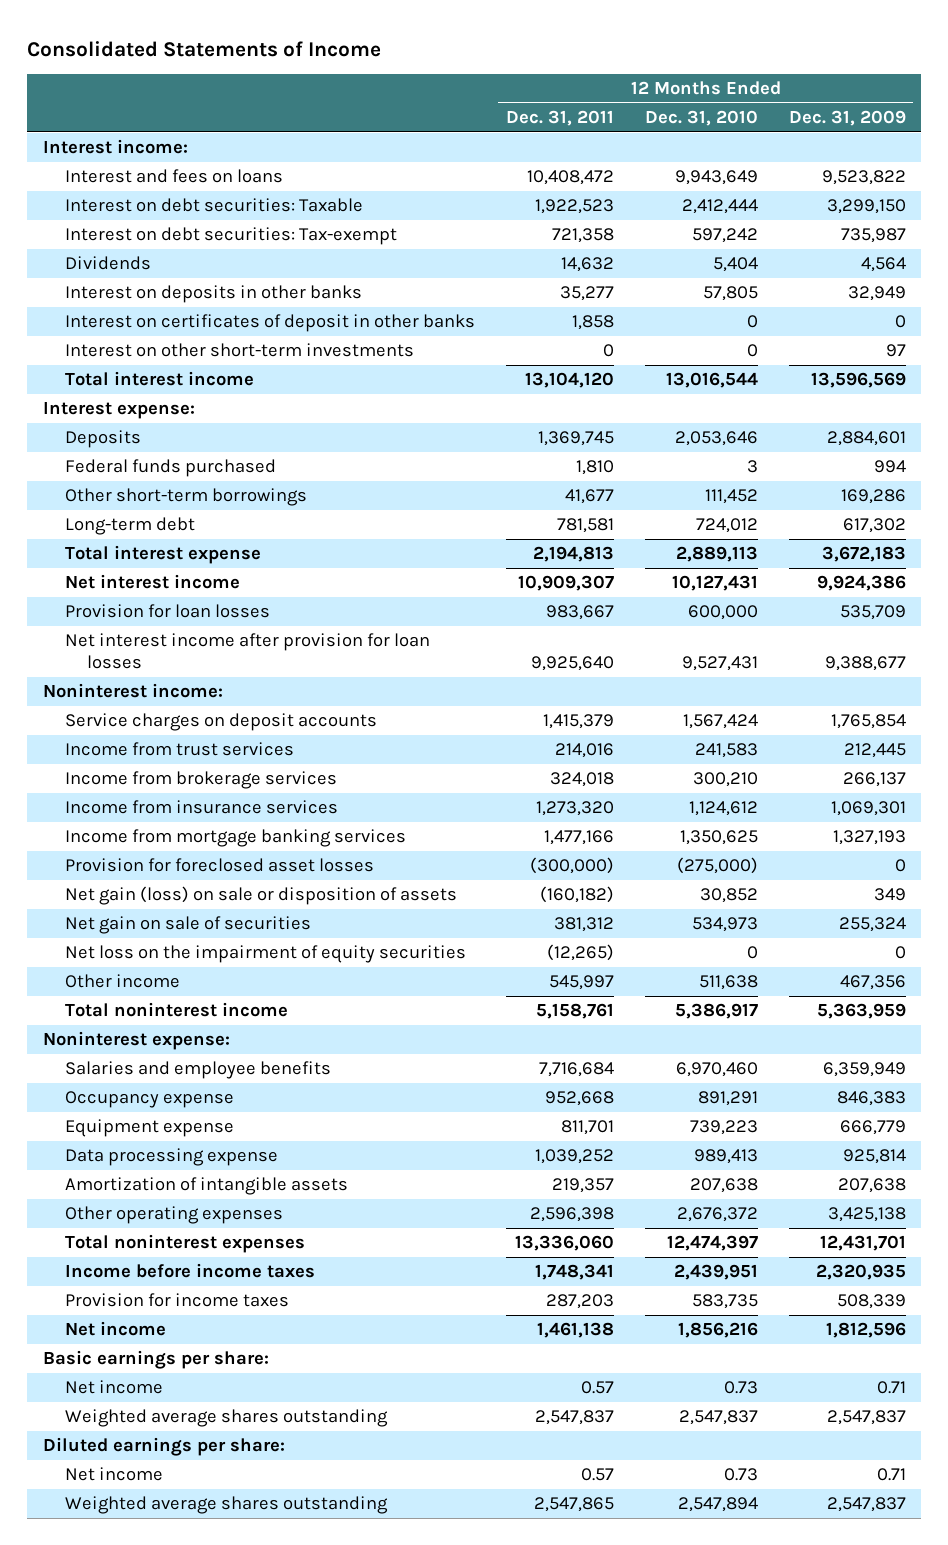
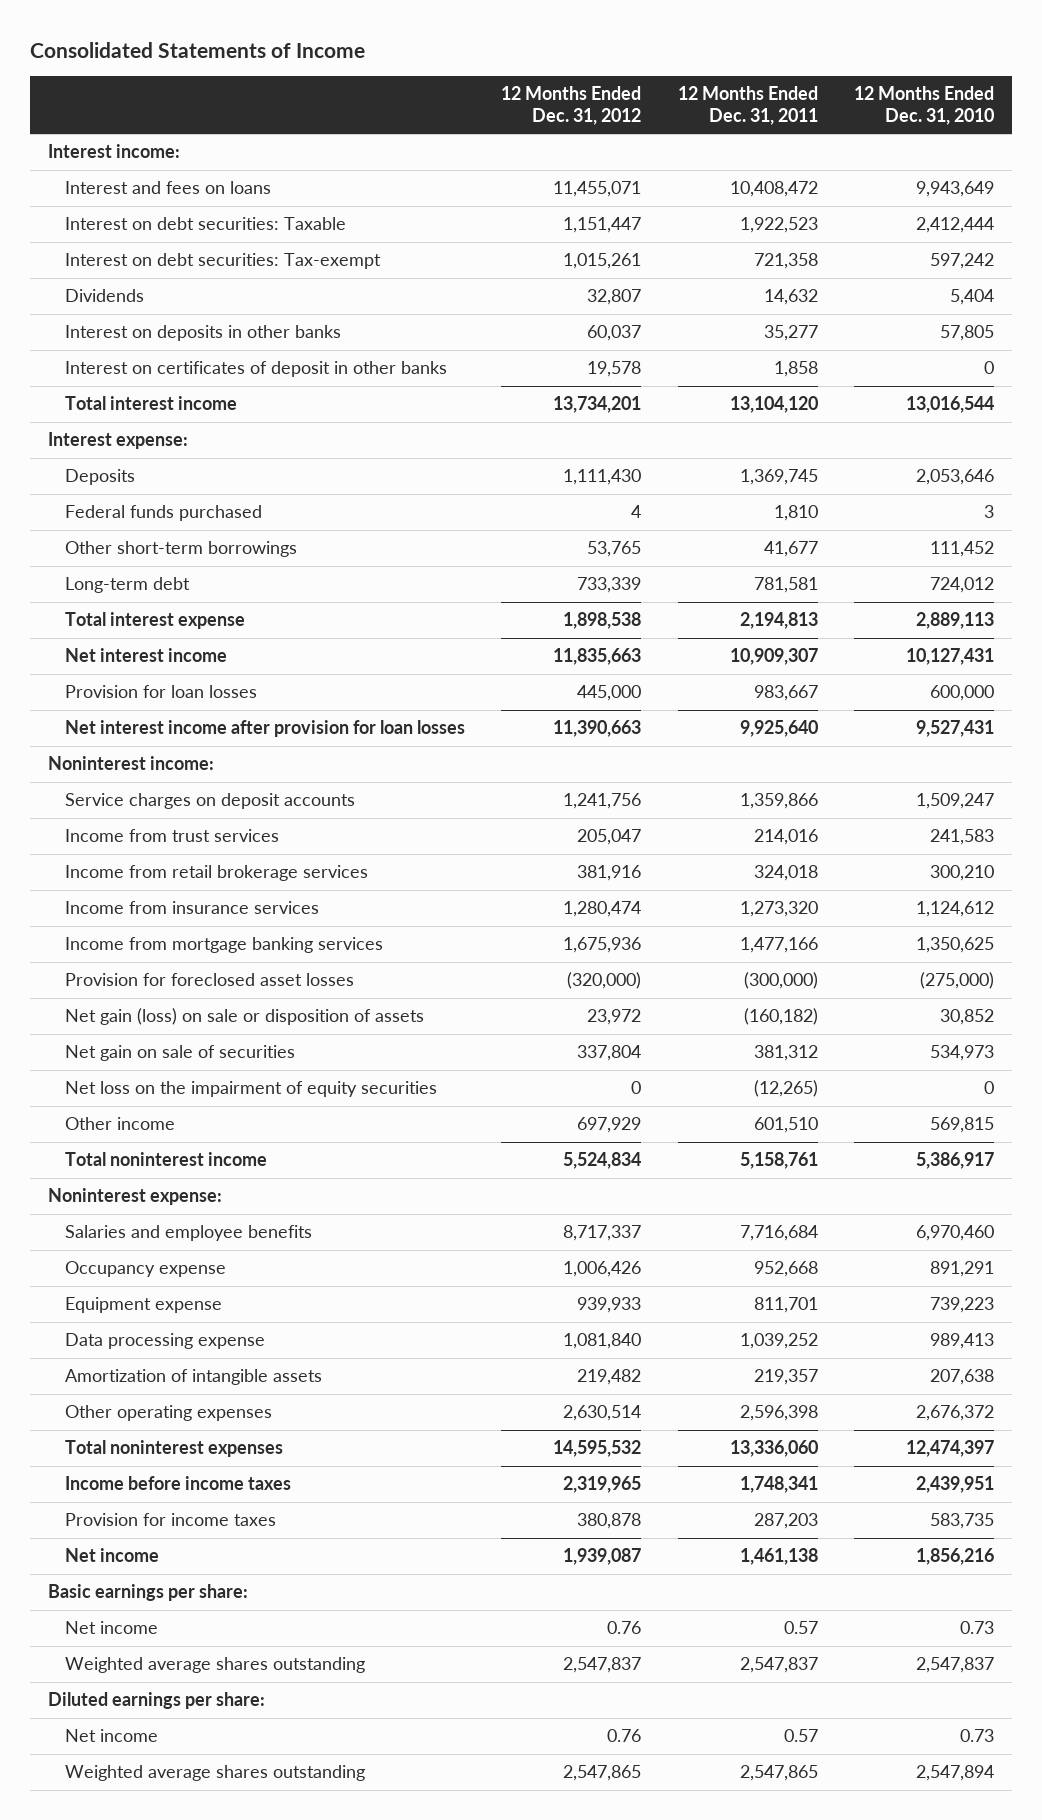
[788,110,906,127] Dec. 31, 2009 -> none
none -> [501,86,642,125] 12 Months Ended Dec. 31, 2012
[64,343,414,358] Interest on other short-term investments -> none
[542,714,614,730] 1,415,379 -> [739,793,818,810] 1,359,866
[682,714,758,730] 1,567,424 -> [916,793,995,810] 1,509,247
[64,771,337,790] Income from brokerage services -> [64,865,368,882] Income from retail brokerage services
[548,975,614,991] 545,997 -> [753,1117,818,1134] 601,510
[698,975,758,991] 511,638 -> [930,1117,995,1134] 569,815

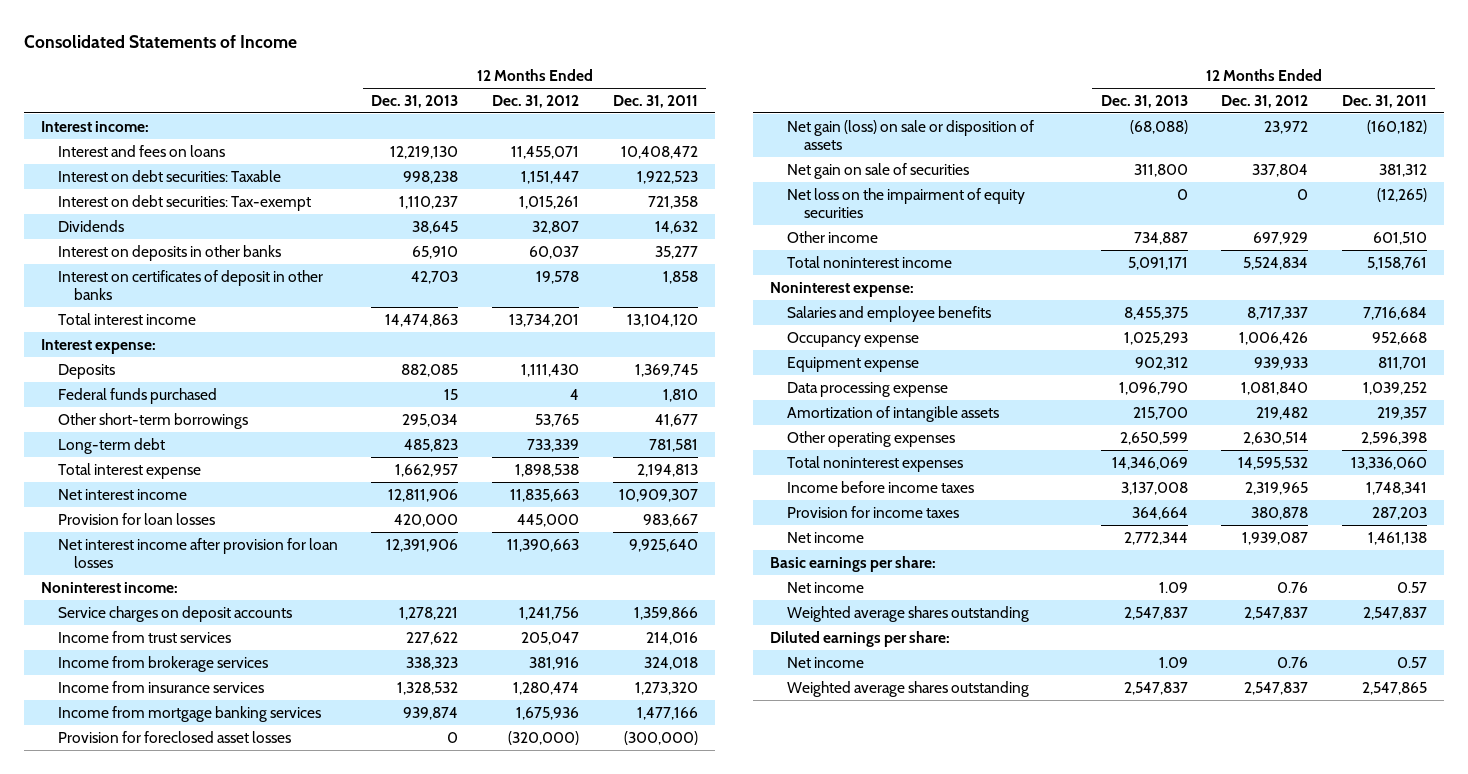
[854,86,995,125] 12 Months Ended Dec. 31, 2010 -> none
none -> [371,94,459,108] Dec. 31, 2013
[64,865,368,882] Income from retail brokerage services -> [57,655,268,672] Income from brokerage services
[563,1765,642,1782] 2,547,865 -> [1244,681,1309,695] 2,547,837

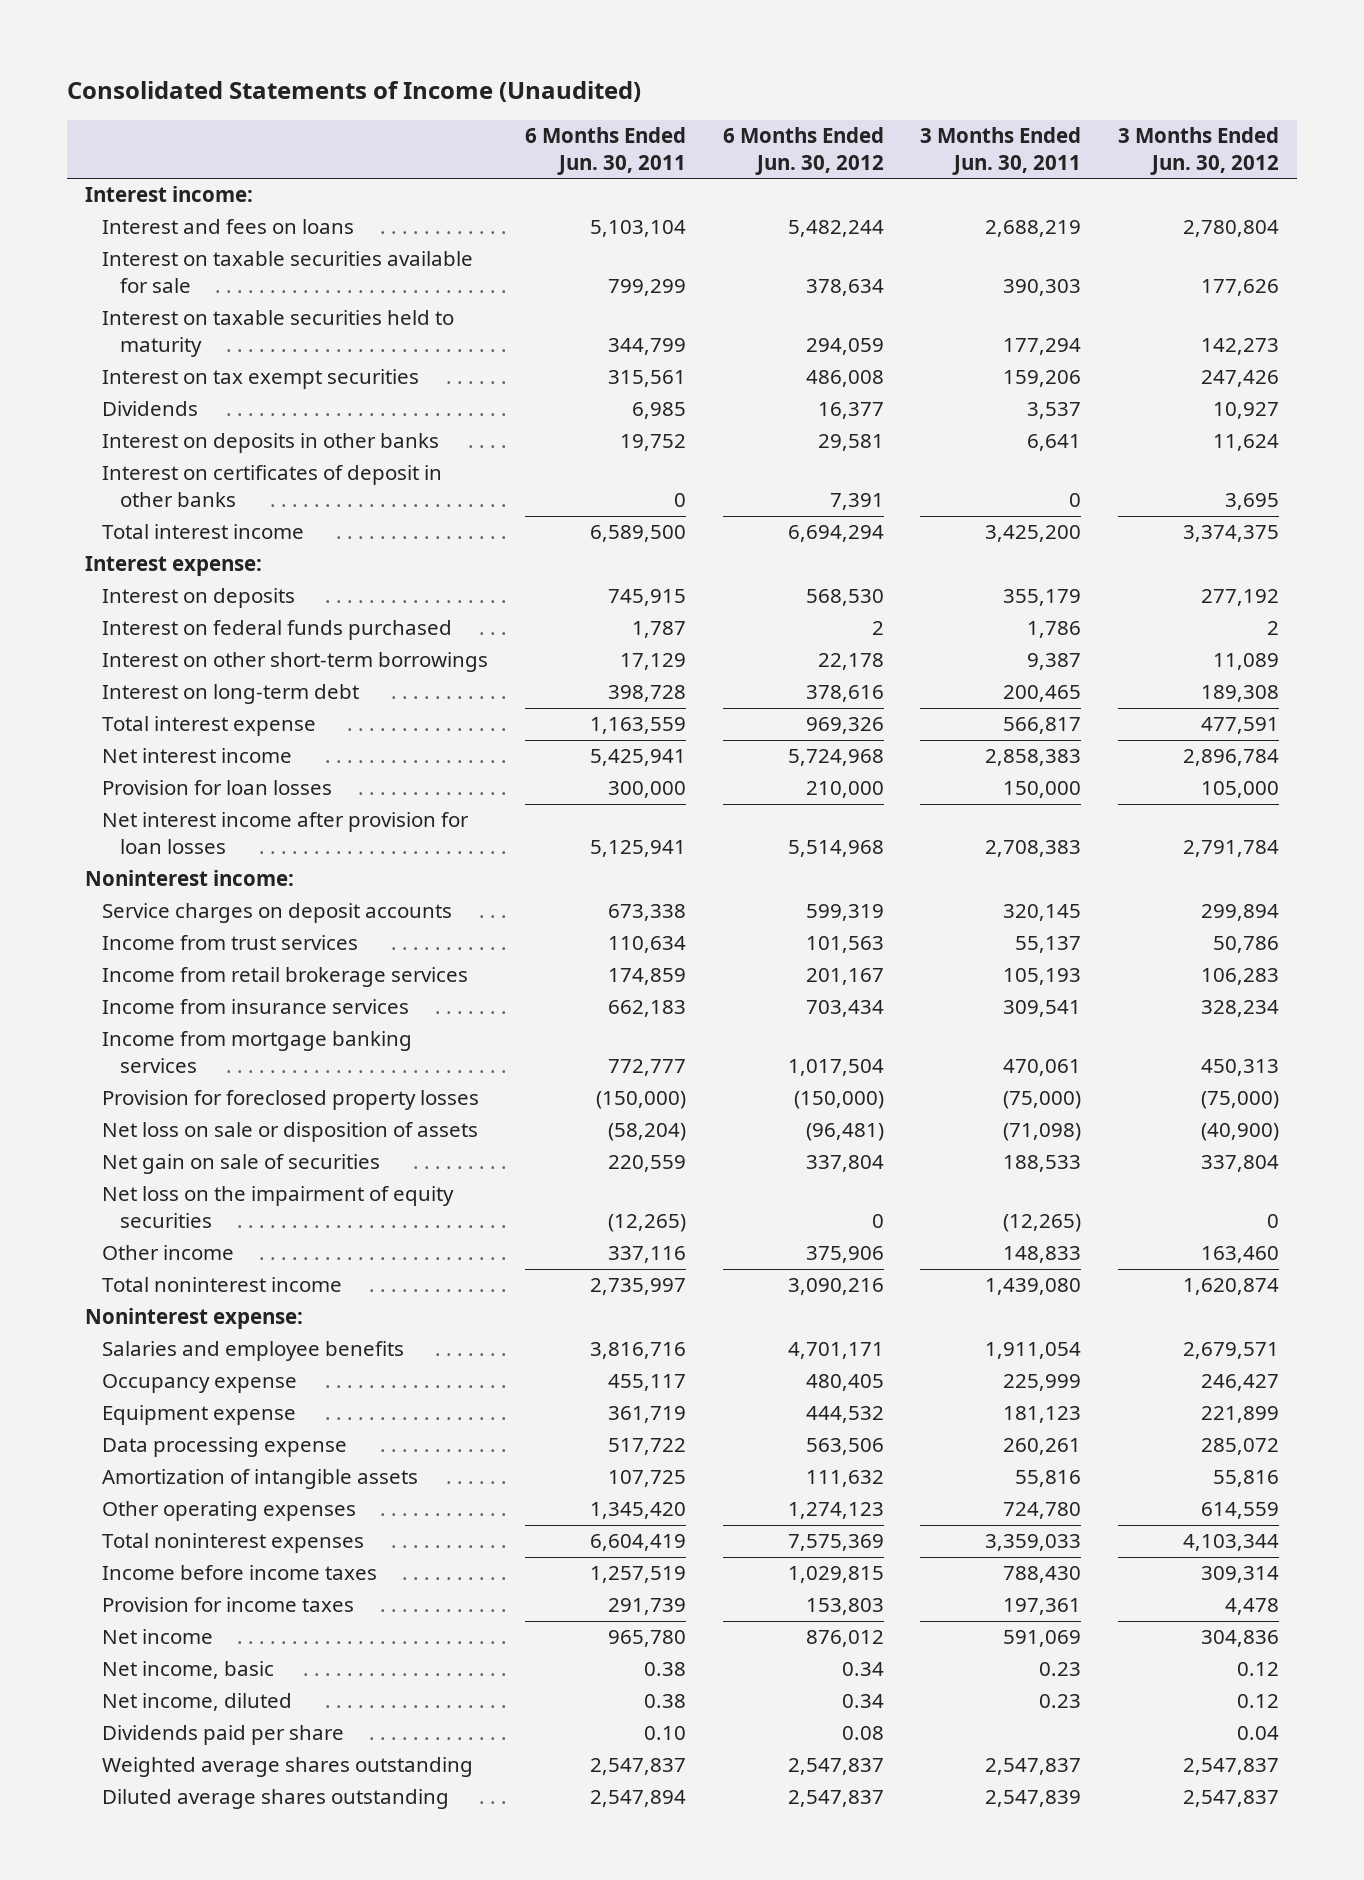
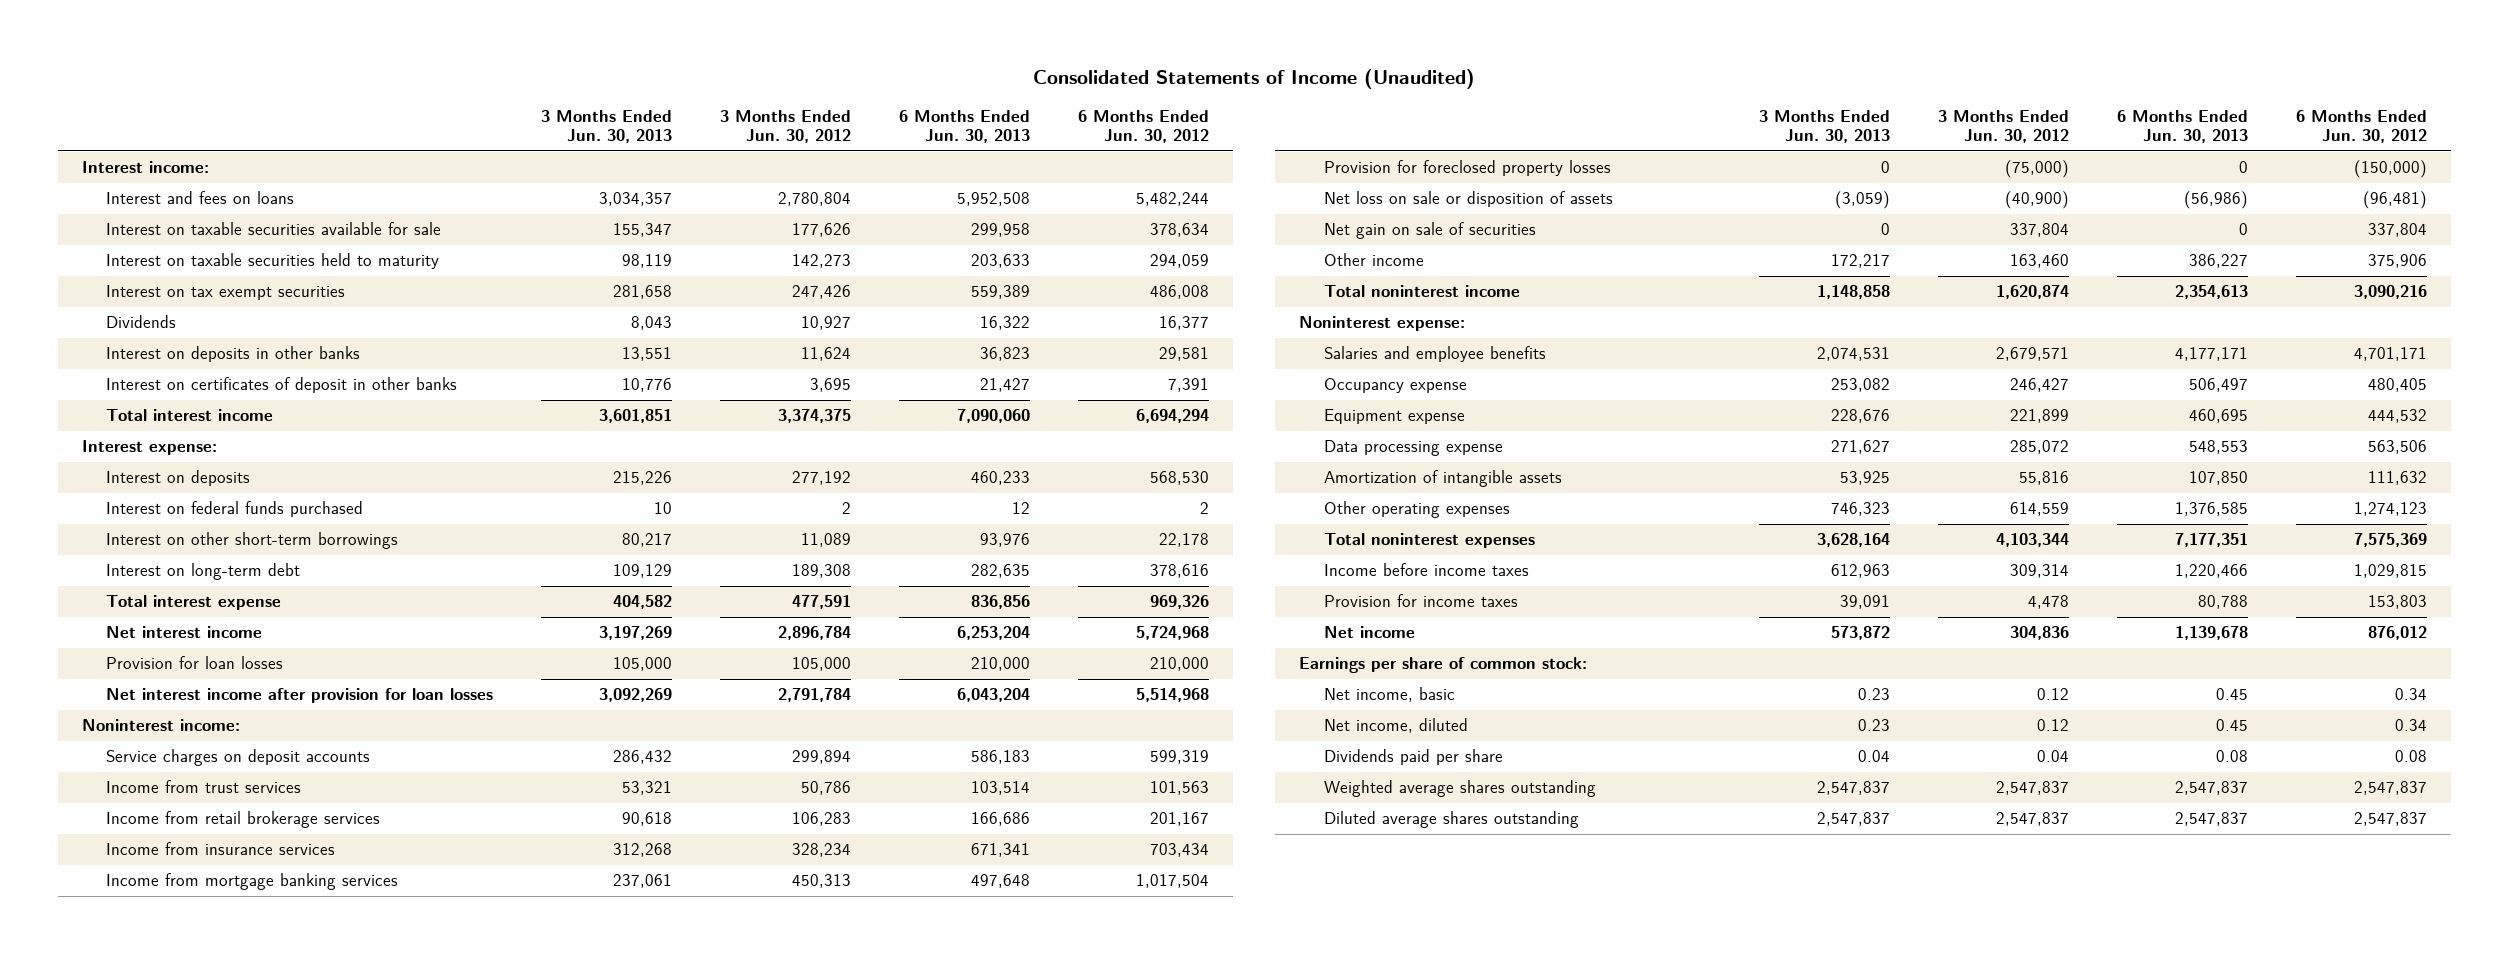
[524,126,686,175] 6 Months Ended Jun. 30, 2011 -> none
[920,126,1082,175] 3 Months Ended Jun. 30, 2011 -> none
none -> [541,109,673,144] 3 Months Ended Jun. 30, 2013
none -> [899,109,1031,144] 6 Months Ended Jun. 30, 2013
[102,1186,455,1229] Net loss on the impairment of equity securities -> none
none -> [1299,657,1588,674] Earnings per share of common stock:

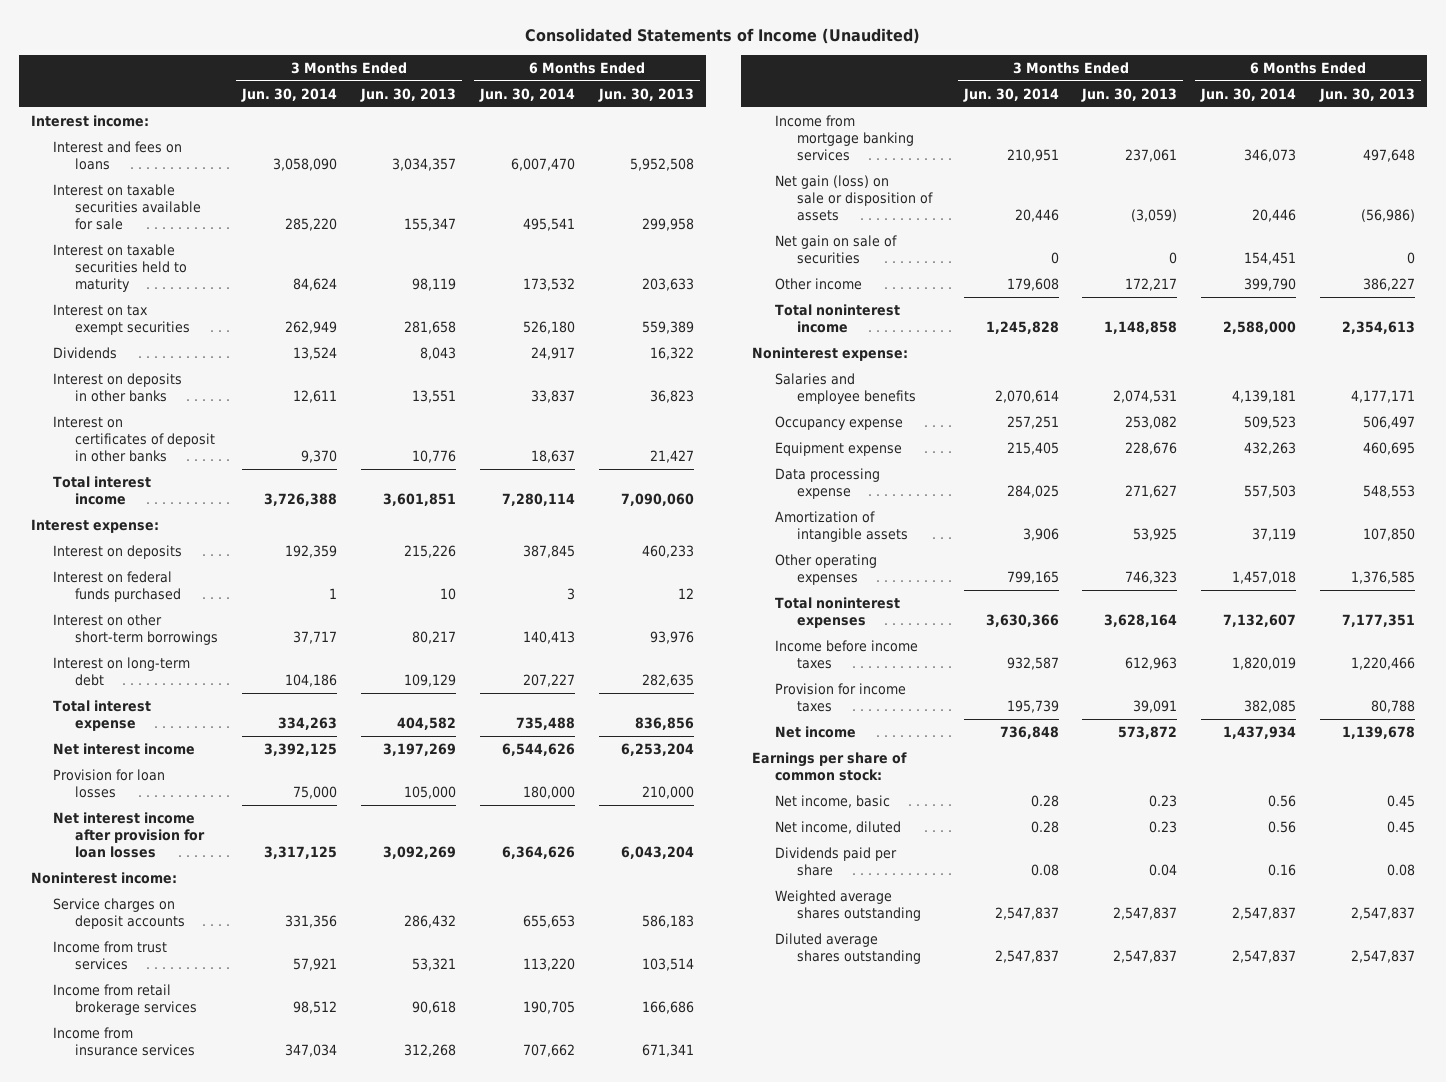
[720,109,852,144] 3 Months Ended Jun. 30, 2012 -> none
[1078,109,1210,144] 6 Months Ended Jun. 30, 2012 -> none
none -> [240,87,337,102] Jun. 30, 2014
none -> [478,87,575,102] Jun. 30, 2014
[1323,160,1611,177] Provision for foreclosed property losses -> none
[1323,191,1613,208] Net loss on sale or disposition of assets -> [774,175,933,222] Net gain (loss) on sale or disposition of assets

